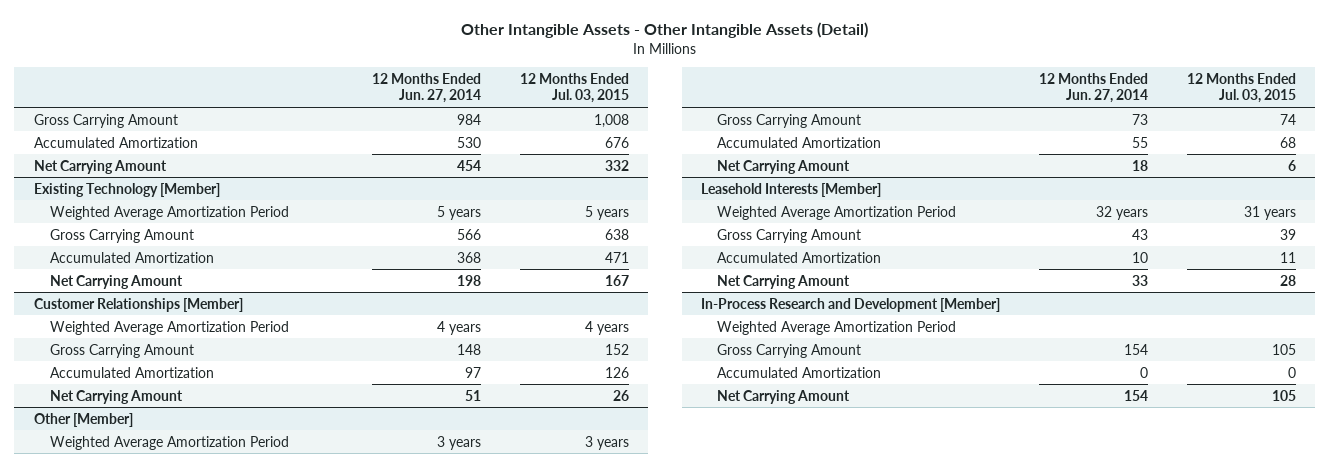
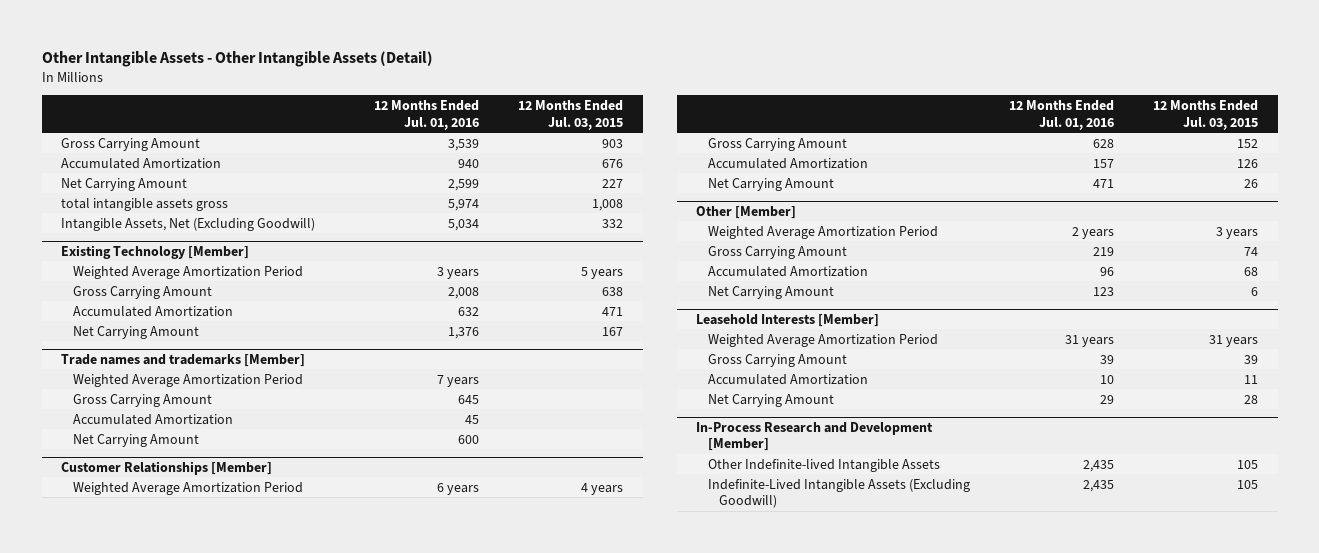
[371,72,481,104] 12 Months Ended Jun. 27, 2014 -> none
none -> [373,100,479,130] 12 Months Ended Jul. 01, 2016
[593,113,629,128] 1,008 -> [601,138,623,148] 903
[604,159,629,171] 332 -> [601,178,623,188] 227
none -> [61,197,229,211] total intangible assets gross
none -> [61,217,316,231] Intangible Assets, Net (Excluding Goodwill)
none -> [61,353,306,367] Trade names and trademarks [Member]
none -> [72,373,303,387] Weighted Average Amortization Period
none -> [72,393,212,407] Gross Carrying Amount
none -> [72,413,233,425] Accumulated Amortization
none -> [72,433,199,447] Net Carrying Amount
[717,320,957,335] Weighted Average Amortization Period -> none
[717,343,862,358] Gross Carrying Amount -> none
[717,366,882,378] Accumulated Amortization -> none
[717,389,851,404] Net Carrying Amount -> none
none -> [707,458,940,472] Other Indefinite-lived Intangible Assets
none -> [707,478,970,509] Indefinite-Lived Intangible Assets (Excluding Goodwill)

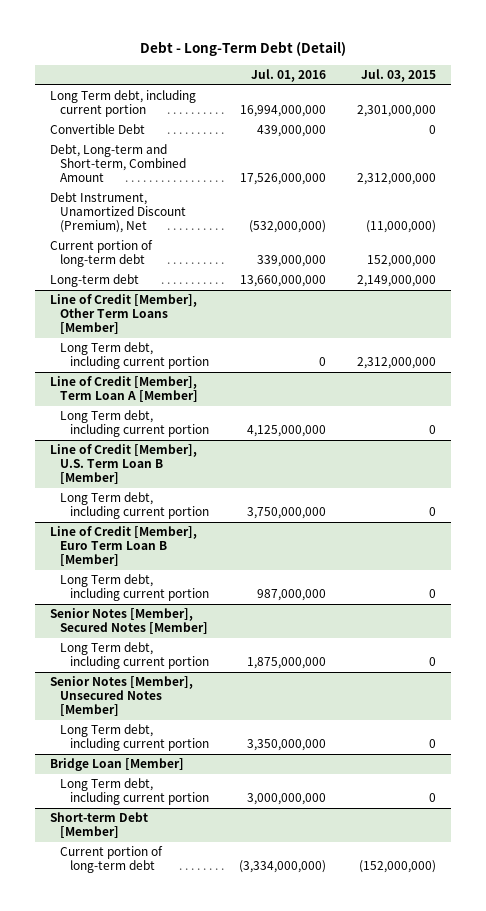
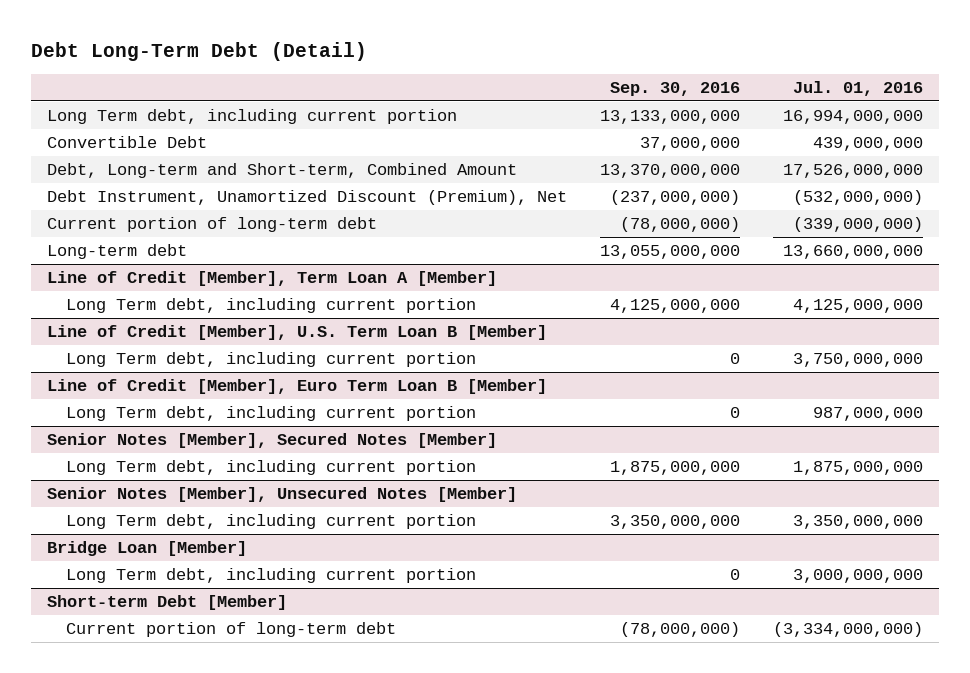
[139,41,346,57] Debt - Long-Term Debt (Detail) -> [31,42,368,62] Debt Long-Term Debt (Detail)
[360,69,436,83] Jul. 03, 2015 -> none
none -> [610,81,741,96] Sep. 30, 2016
[257,255,327,268] 339,000,000 -> [792,216,923,232] (339,000,000)
[50,294,198,335] Line of Credit [Member], Other Term Loans [Member] -> none
[59,342,209,370] Long Term debt, including current portion -> none

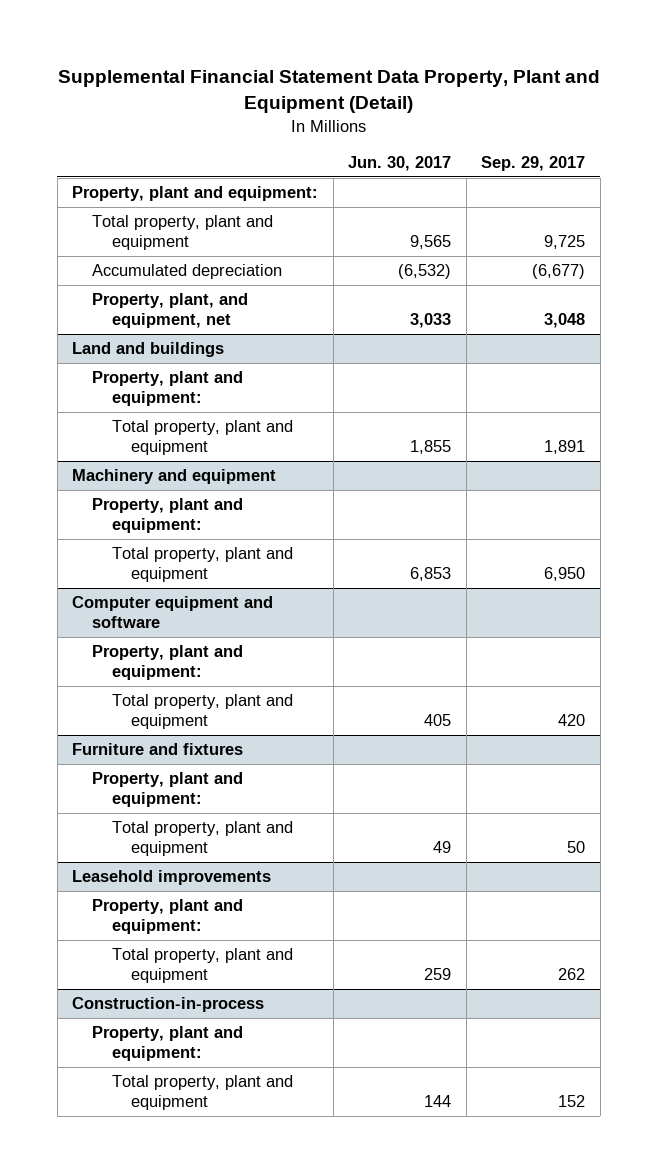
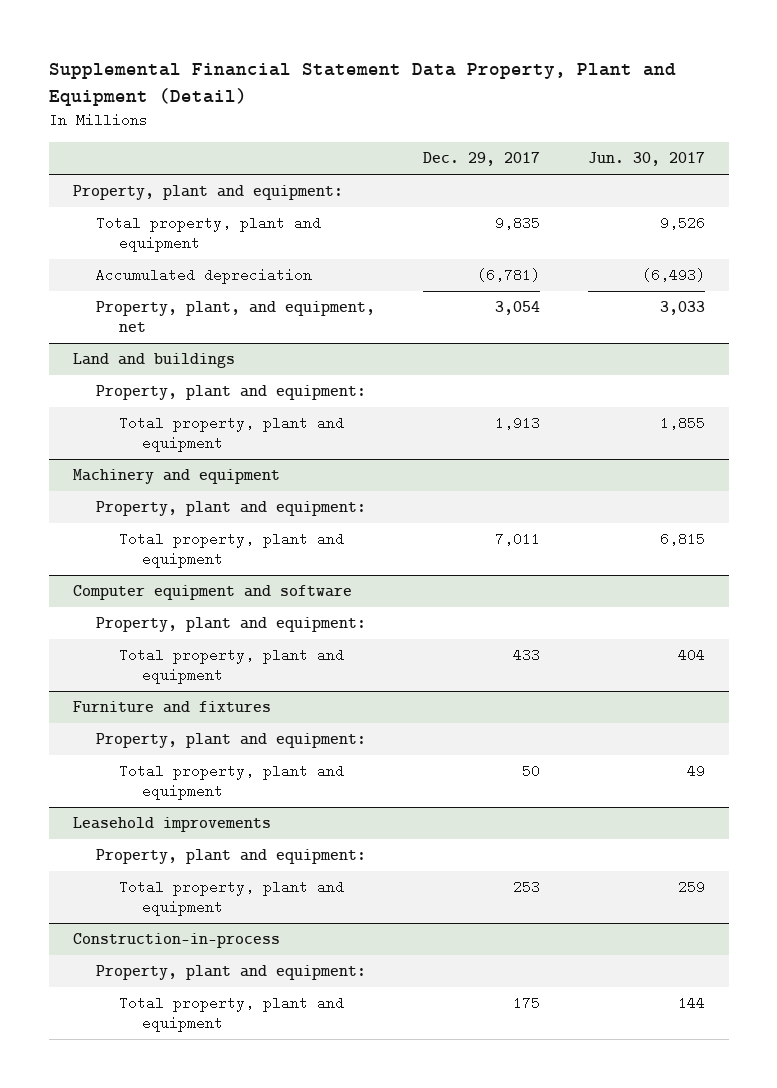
[481,156,586,172] Sep. 29, 2017 -> none
none -> [422,152,540,167] Dec. 29, 2017
[410,235,452,250] 9,565 -> [659,216,705,231] 9,526
[398,264,452,280] (6,532) -> [641,268,705,283] (6,493)
[410,567,452,582] 6,853 -> [659,532,705,547] 6,815
[424,714,452,727] 405 -> [677,648,705,663] 404

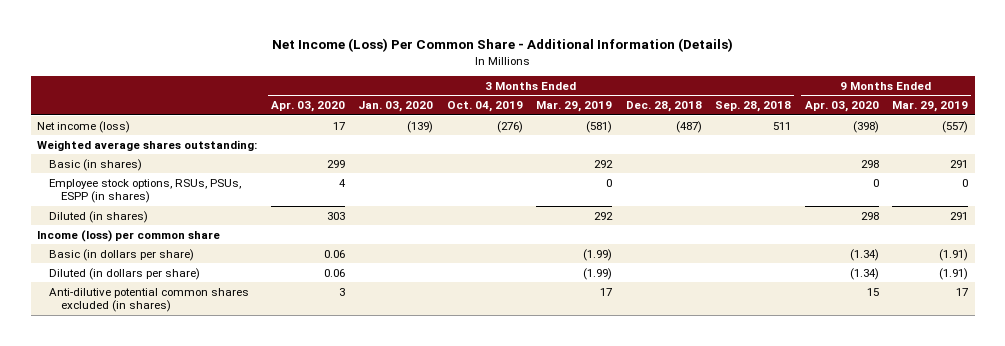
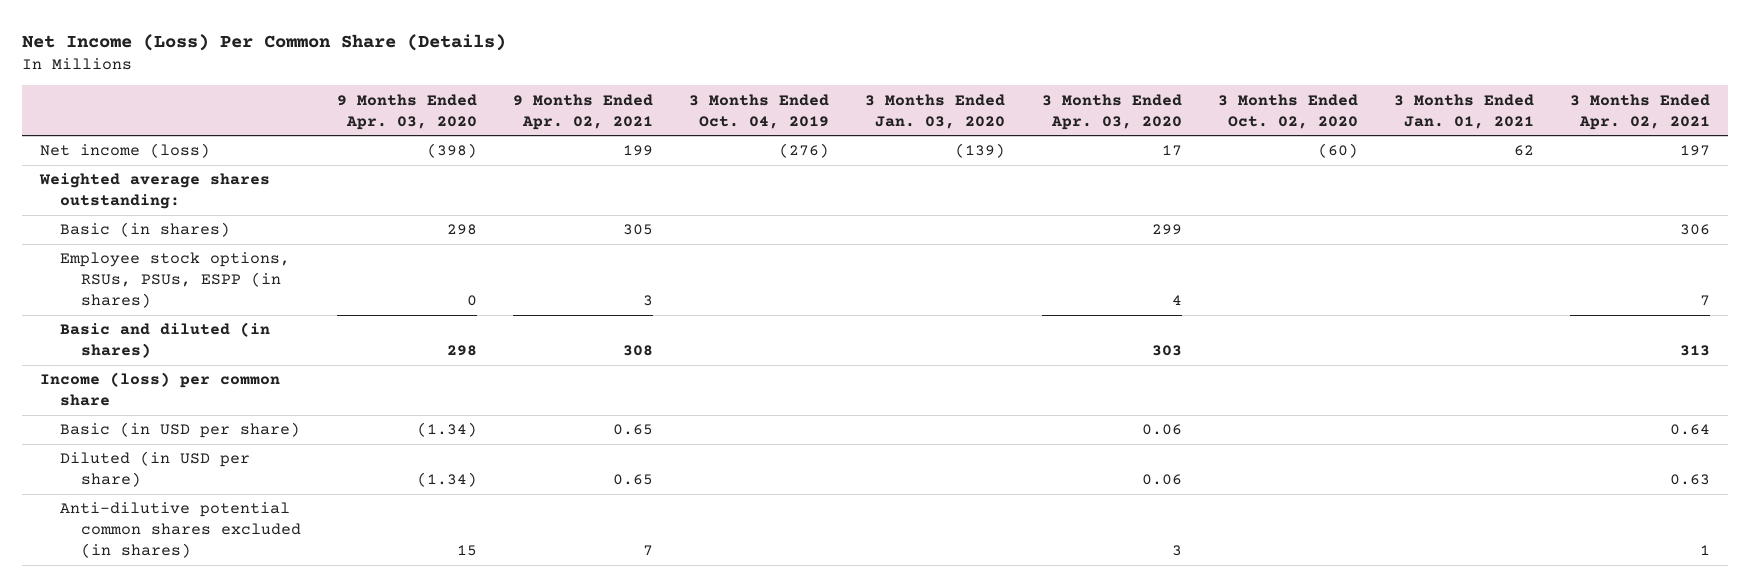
[271,37,733,52] Net Income (Loss) Per Common Share - Additional Information (Details) -> [21,34,506,52] Net Income (Loss) Per Common Share (Details)
[536,101,613,113] Mar. 29, 2019 -> none
[625,101,702,113] Dec. 28, 2018 -> none
[715,101,792,113] Sep. 28, 2018 -> none
[891,101,968,113] Mar. 29, 2019 -> none
none -> [513,93,654,130] 9 Months Ended Apr. 02, 2021
none -> [1217,93,1358,129] 3 Months Ended Oct. 02, 2020
none -> [1393,93,1534,129] 3 Months Ended Jan. 01, 2021
none -> [1570,93,1711,130] 3 Months Ended Apr. 02, 2021
[49,210,149,223] Diluted (in shares) -> [60,322,271,359] Basic and diluted (in shares)
[49,248,195,261] Basic (in dollars per share) -> [60,422,301,439] Basic (in USD per share)
[49,267,201,280] Diluted (in dollars per share) -> [60,451,251,488] Diluted (in USD per share)

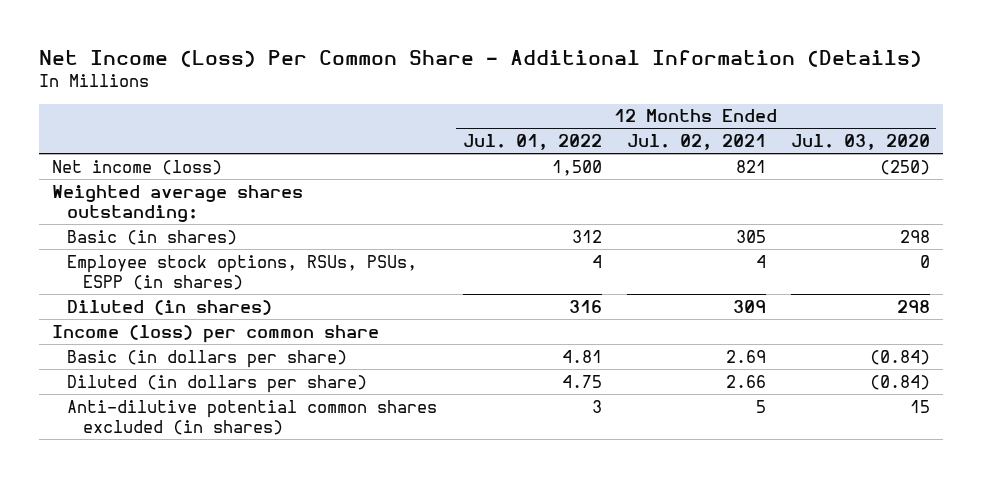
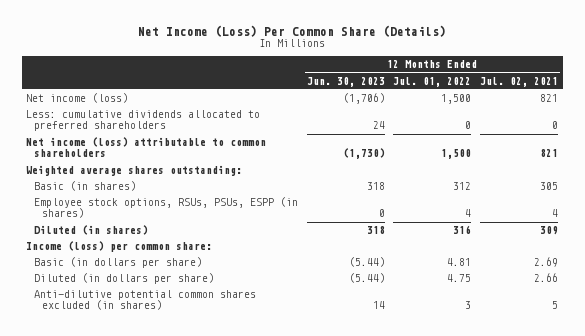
[38,49,922,67] Net Income (Loss) Per Common Share - Additional Information (Details) -> [138,24,447,37] Net Income (Loss) Per Common Share (Details)
[791,134,931,151] Jul. 03, 2020 -> none
none -> [306,76,385,87] Jun. 30, 2023
none -> [26,110,261,132] Less: cumulative dividends allocated to preferred shareholders
none -> [26,137,267,158] Net income (loss) attributable to common shareholders
[51,324,379,343] Income (loss) per common share -> [26,241,213,253] Income (loss) per common share:

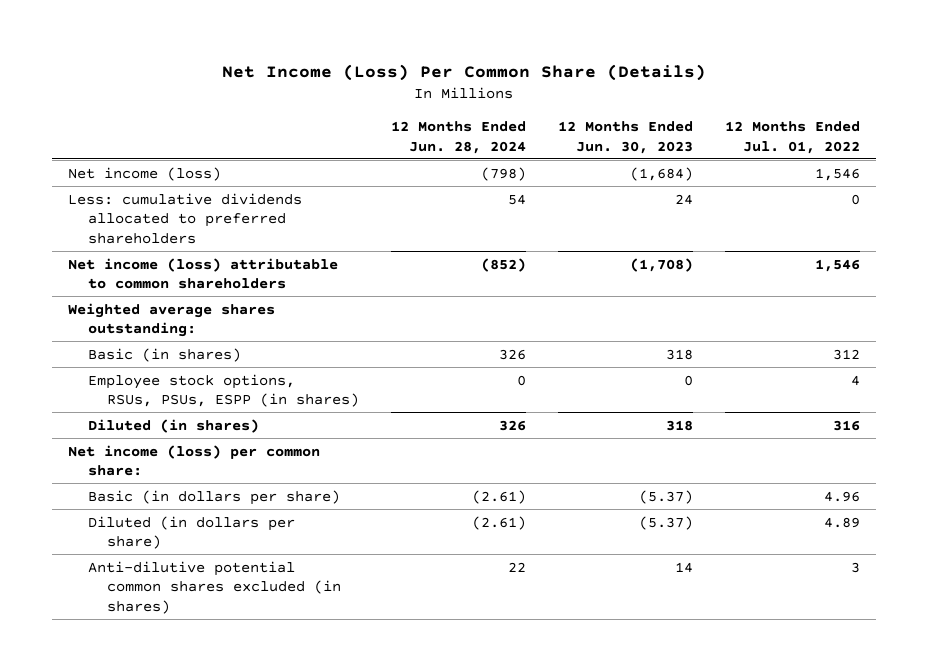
[480,76,559,87] Jul. 02, 2021 -> none
none -> [390,120,526,154] 12 Months Ended Jun. 28, 2024
[342,93,385,105] (1,706) -> [629,166,693,181] (1,684)
[441,94,472,105] 1,500 -> [814,167,860,181] 1,546
[342,148,385,160] (1,730) -> [629,257,693,272] (1,708)
[441,149,472,160] 1,500 -> [814,258,860,272] 1,546
[26,241,213,253] Income (loss) per common share: -> [68,444,321,477] Net income (loss) per common share:
[348,257,385,268] (5.44) -> [638,489,693,504] (5.37)
[447,258,472,267] 4.81 -> [823,490,860,502] 4.96
[348,273,385,284] (5.44) -> [638,515,693,530] (5.37)
[447,274,472,283] 4.75 -> [823,516,860,528] 4.89

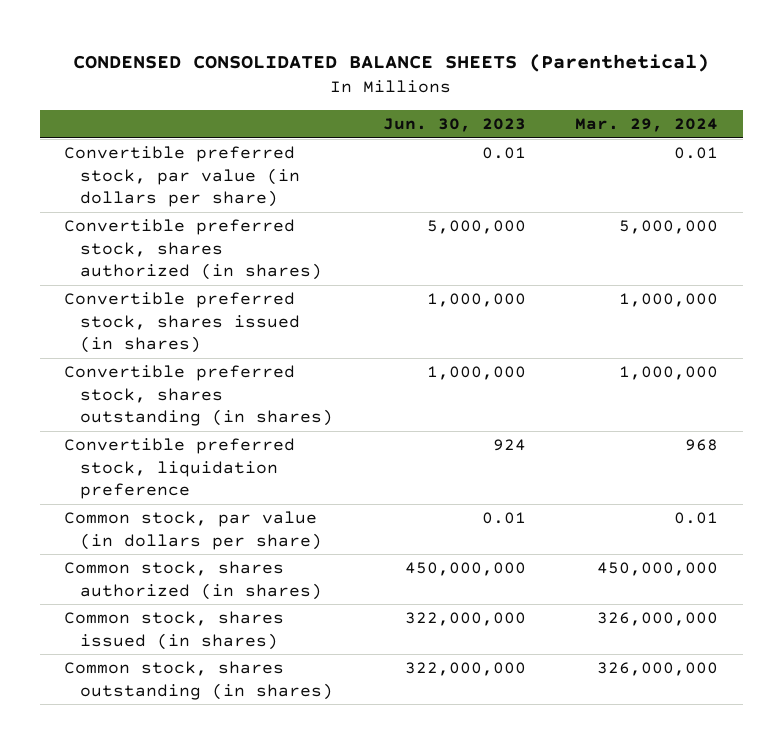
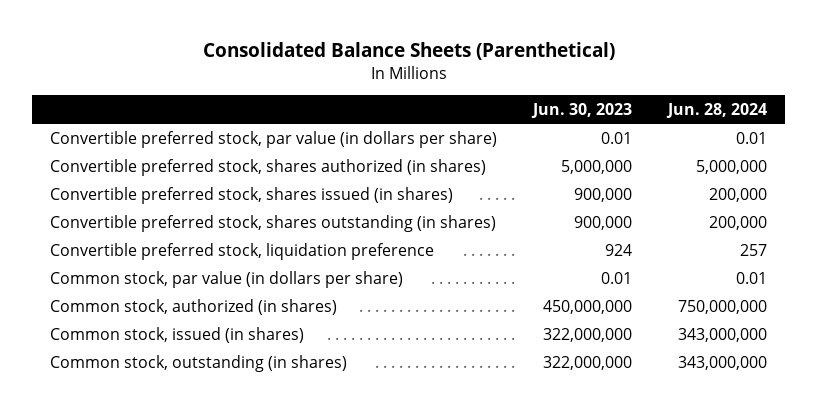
[73,53,710,72] CONDENSED CONSOLIDATED BALANCE SHEETS (Parenthetical) -> [202,42,615,61] Consolidated Balance Sheets (Parenthetical)
[575,118,719,133] Mar. 29, 2024 -> none
none -> [666,102,768,118] Jun. 28, 2024
[426,293,526,308] 1,000,000 -> [574,187,633,202] 900,000
[426,366,526,381] 1,000,000 -> [574,215,633,230] 900,000
[64,561,323,600] Common stock, shares authorized (in shares) -> [50,298,338,315] Common stock, authorized (in shares)
[64,611,285,650] Common stock, shares issued (in shares) -> [50,326,305,343] Common stock, issued (in shares)
[64,661,334,700] Common stock, shares outstanding (in shares) -> [50,354,348,372] Common stock, outstanding (in shares)

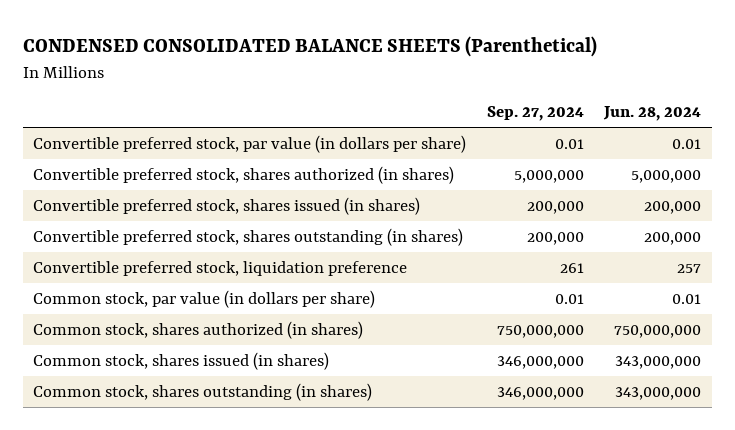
[202,42,615,61] Consolidated Balance Sheets (Parenthetical) -> [23,36,598,58] CONDENSED CONSOLIDATED BALANCE SHEETS (Parenthetical)
[531,102,633,118] Jun. 30, 2023 -> none
none -> [486,106,584,122] Sep. 27, 2024
[50,298,338,315] Common stock, authorized (in shares) -> [33,320,364,339] Common stock, shares authorized (in shares)
[50,326,305,343] Common stock, issued (in shares) -> [33,351,330,370] Common stock, shares issued (in shares)
[50,354,348,372] Common stock, outstanding (in shares) -> [33,382,373,401] Common stock, shares outstanding (in shares)

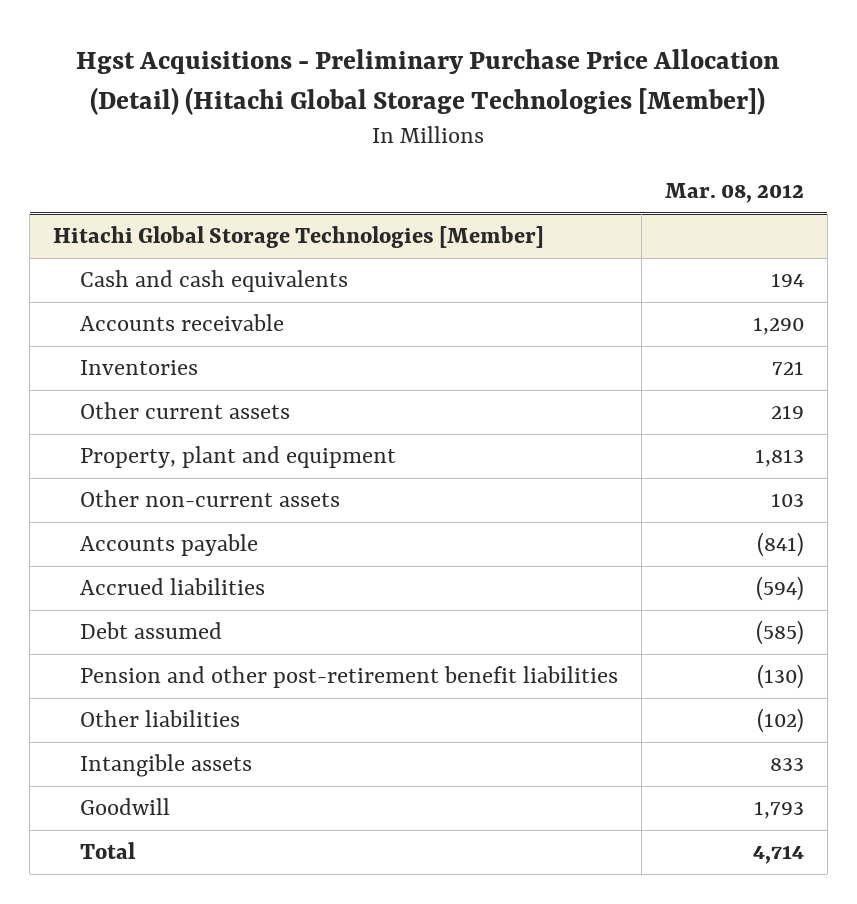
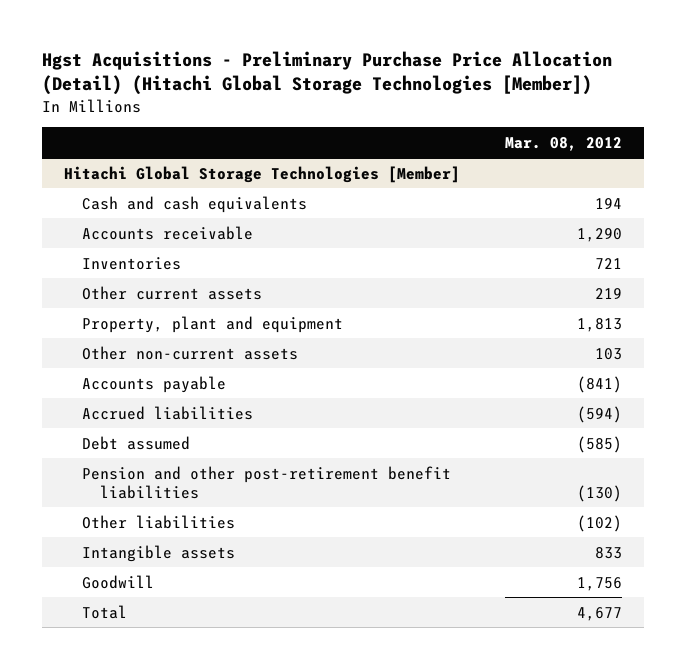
[753,801,804,820] 1,793 -> [577,576,623,591] 1,756
[752,846,804,865] 4,714 -> [577,606,623,621] 4,677

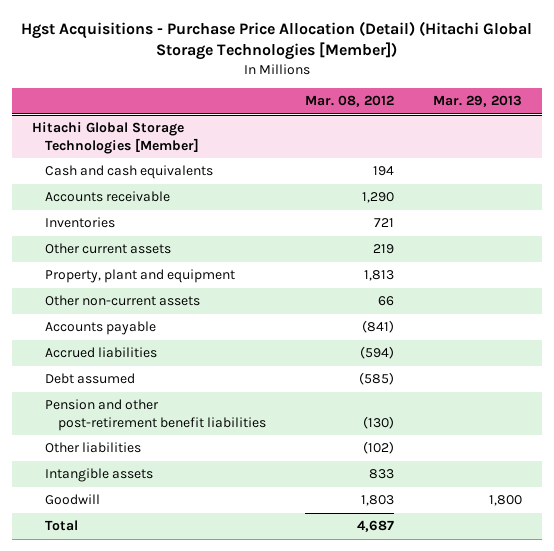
[41,51,612,96] Hgst Acquisitions - Preliminary Purchase Price Allocation (Detail) (Hitachi Global Storage Technologies [Member]) -> [21,20,533,61] Hgst Acquisitions - Purchase Price Allocation (Detail) (Hitachi Global Storage Technologies [Member])
none -> [433,94,523,107] Mar. 29, 2013
[595,347,623,360] 103 -> [377,296,394,307] 66
[577,576,623,591] 1,756 -> [360,495,394,507] 1,803
[577,606,623,621] 4,677 -> [356,520,394,533] 4,687

